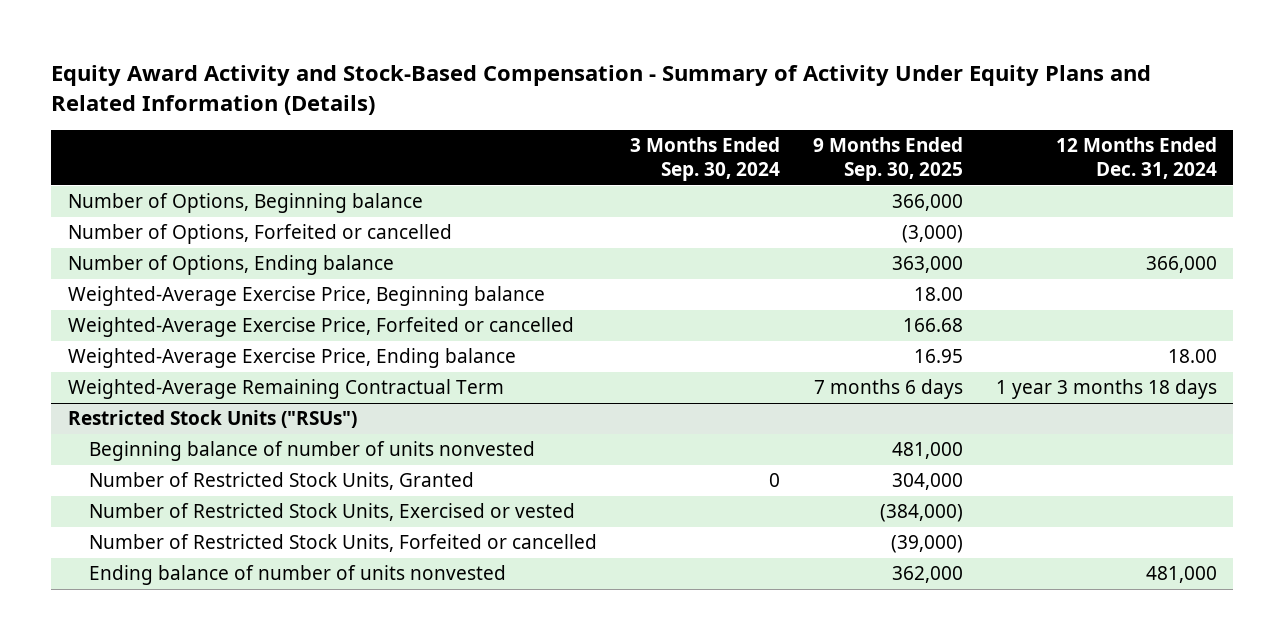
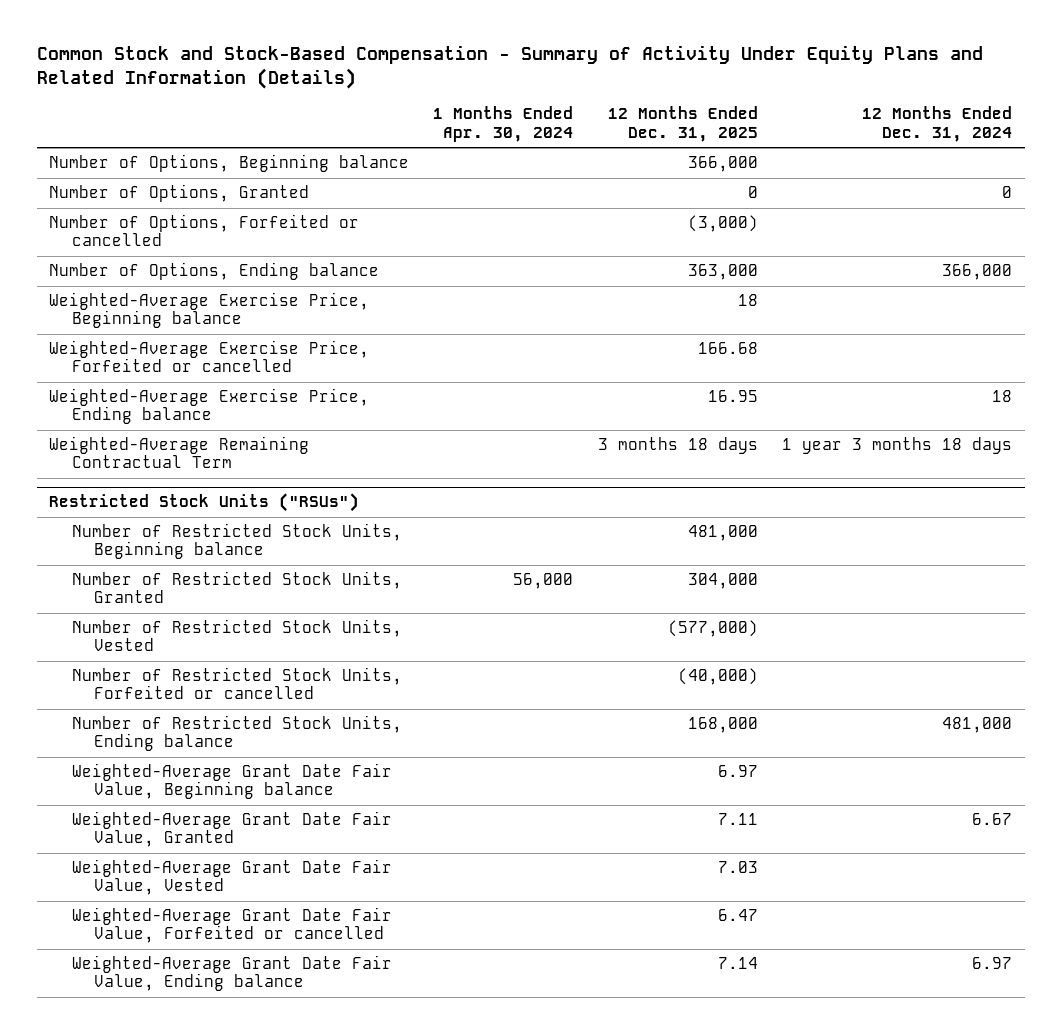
[51,65,1152,115] Equity Award Activity and Stock-Based Compensation - Summary of Activity Under Equity Plans and Related Information (Details) -> [36,45,983,89] Common Stock and Stock-Based Compensation - Summary of Activity Under Equity Plans and Related Information (Details)
[629,137,780,182] 3 Months Ended Sep. 30, 2024 -> none
[812,137,963,182] 9 Months Ended Sep. 30, 2025 -> none
none -> [433,106,574,142] 1 Months Ended Apr. 30, 2024
none -> [607,106,758,142] 12 Months Ended Dec. 31, 2025
none -> [48,184,309,203] Number of Options, Granted
[1167,349,1217,364] 18.00 -> [992,390,1013,403] 18
[89,441,536,462] Beginning balance of number of units nonvested -> [71,523,402,560] Number of Restricted Stock Units, Beginning balance
[89,503,576,522] Number of Restricted Stock Units, Exercised or vested -> [71,619,402,652] Number of Restricted Stock Units, Vested
[89,565,507,586] Ending balance of number of units nonvested -> [71,715,402,752] Number of Restricted Stock Units, Ending balance
none -> [71,763,392,800] Weighted-Average Grant Date Fair Value, Beginning balance
none -> [71,811,392,848] Weighted-Average Grant Date Fair Value, Granted
none -> [71,859,392,896] Weighted-Average Grant Date Fair Value, Vested
none -> [71,907,392,944] Weighted-Average Grant Date Fair Value, Forfeited or cancelled
none -> [71,955,392,992] Weighted-Average Grant Date Fair Value, Ending balance

